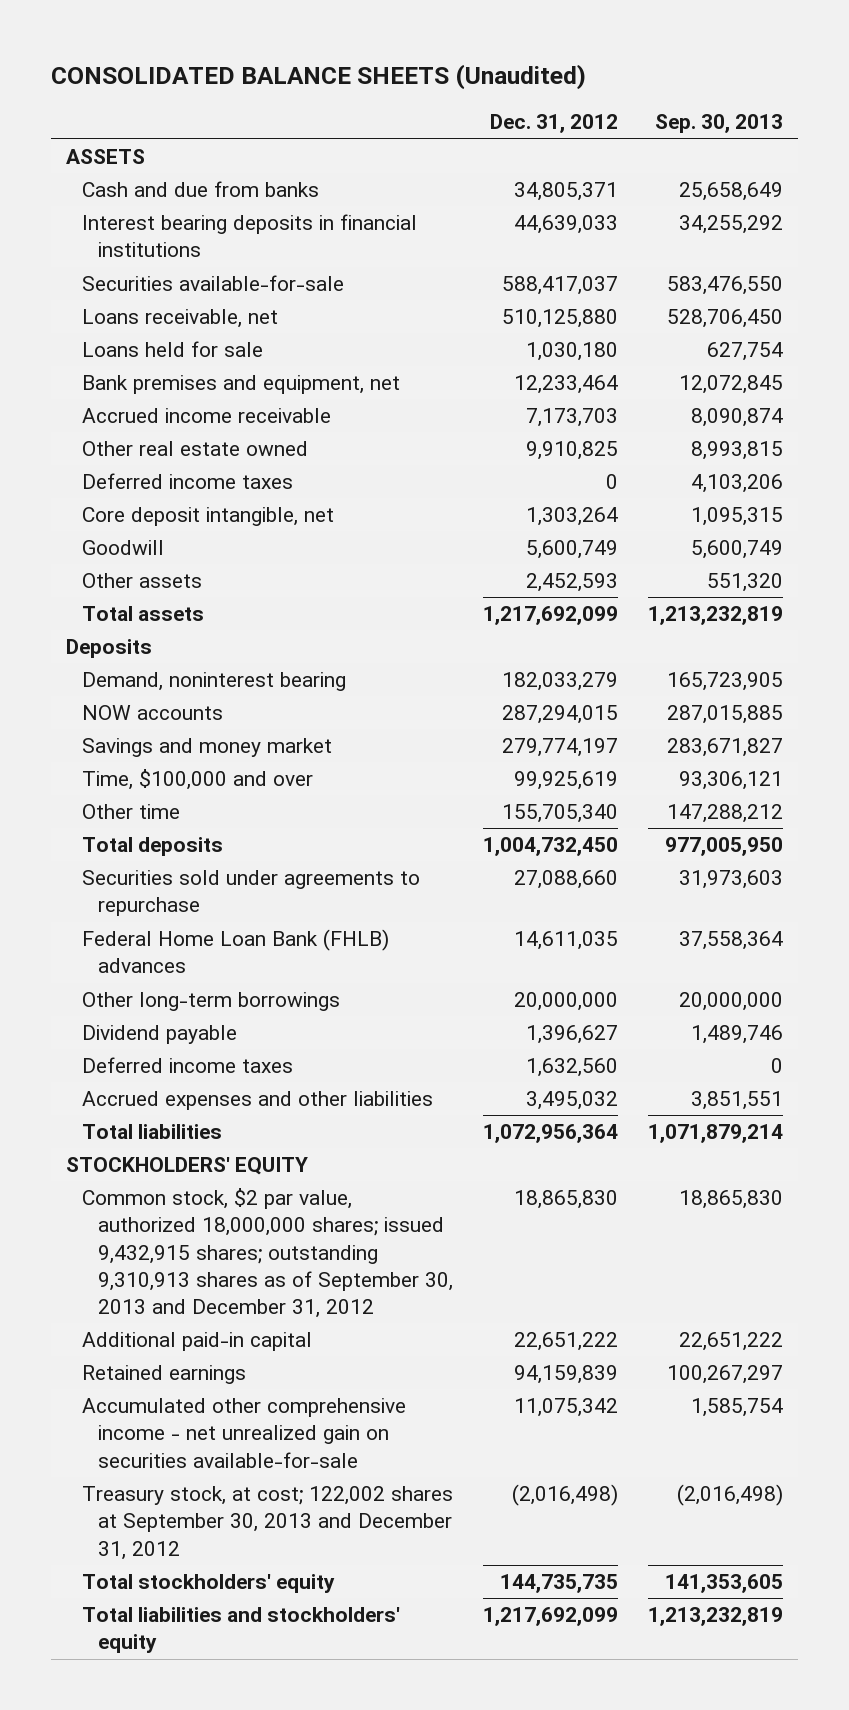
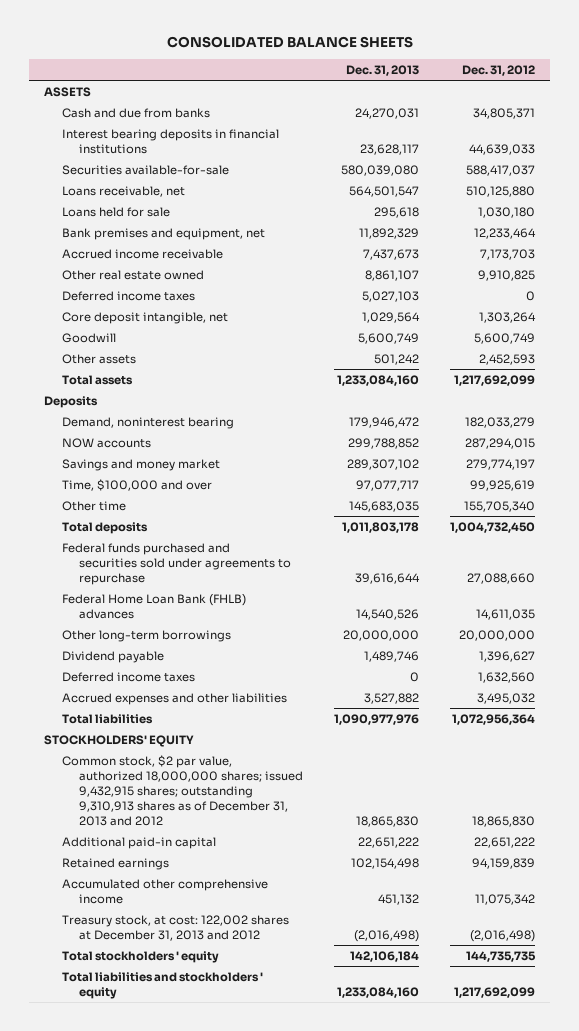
[51,64,587,91] CONSOLIDATED BALANCE SHEETS (Unaudited) -> [166,36,413,49] CONSOLIDATED BALANCE SHEETS
[654,114,783,134] Sep. 30, 2013 -> none
none -> [345,64,419,76] Dec. 31, 2013
[82,870,421,917] Securities sold under agreements to repurchase -> [61,542,292,585] Federal funds purchased and securities sold under agreements to repurchase
[82,1188,453,1318] Common stock, $2 par value, authorized 18,000,000 shares; issued 9,432,915 shares; outstanding 9,310,913 shares as of September 30, 2013 and December 31, 2012 -> [61,754,304,826] Common stock, $2 par value, authorized 18,000,000 shares; issued 9,432,915 shares; outstanding 9,310,913 shares as of December 31, 2013 and 2012
[82,1398,407,1468] Accumulated other comprehensive income - net unrealized gain on securities available-for-sale -> [61,878,268,904] Accumulated other comprehensive income
[82,1486,454,1560] Treasury stock, at cost; 122,002 shares at September 30, 2013 and December 31, 2012 -> [61,914,289,941] Treasury stock, at cost: 122,002 shares at December 31, 2013 and 2012
[82,1574,336,1594] Total stockholders' equity -> [61,950,219,963] Total stockholders ' equity
[82,1607,401,1654] Total liabilities and stockholders' equity -> [61,971,263,999] Total liabilities and stockholders ' equity

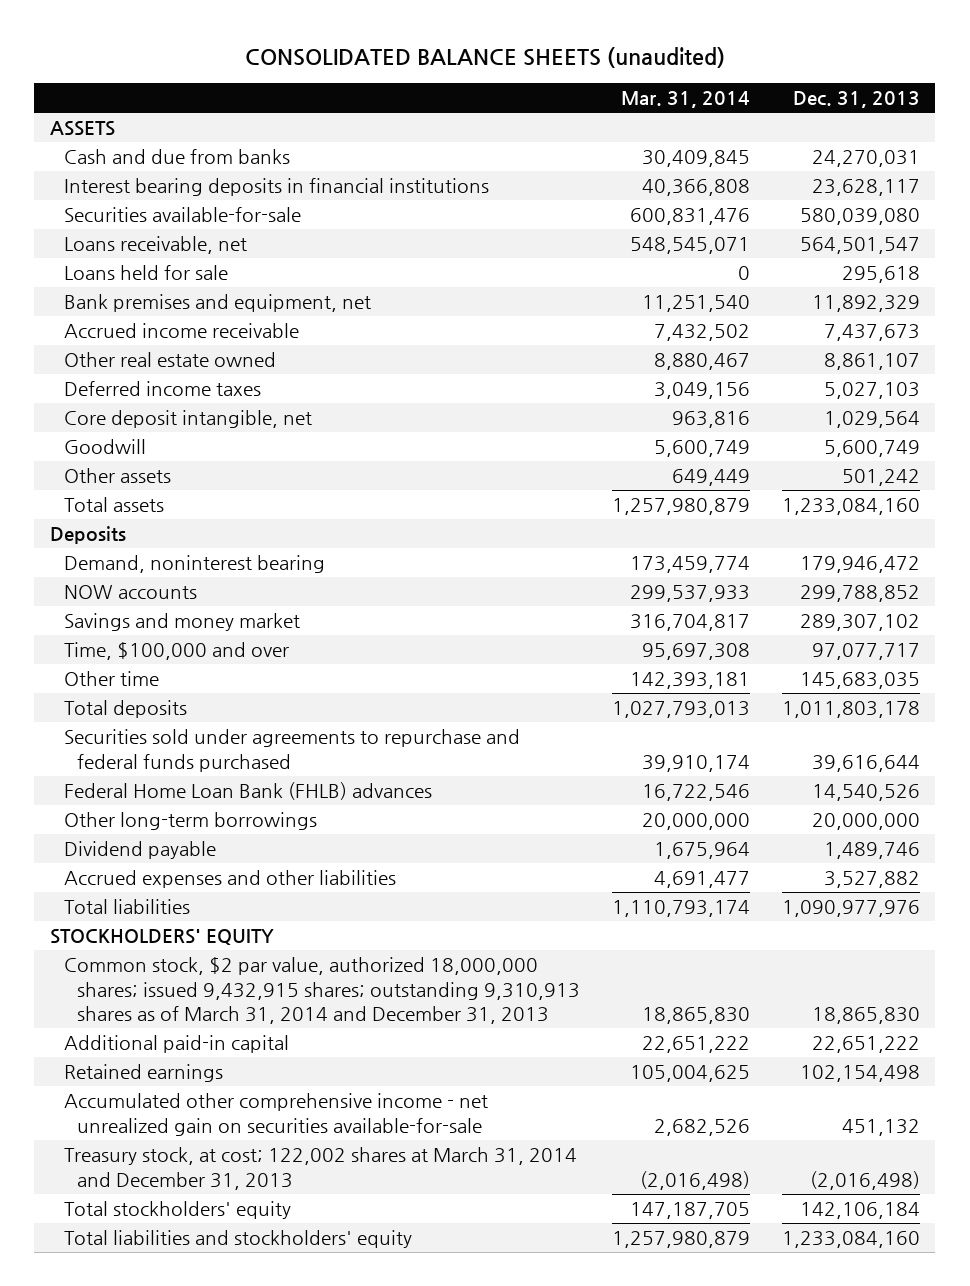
[166,36,413,49] CONSOLIDATED BALANCE SHEETS -> [244,46,725,68] CONSOLIDATED BALANCE SHEETS (unaudited)
[461,64,535,76] Dec. 31, 2012 -> none
none -> [620,91,750,109] Mar. 31, 2014
[61,542,292,585] Federal funds purchased and securities sold under agreements to repurchase -> [63,729,520,772] Securities sold under agreements to repurchase and federal funds purchased
[61,671,195,682] Deferred income taxes -> none
[61,754,304,826] Common stock, $2 par value, authorized 18,000,000 shares; issued 9,432,915 shares; outstanding 9,310,913 shares as of December 31, 2013 and 2012 -> [63,957,581,1024] Common stock, $2 par value, authorized 18,000,000 shares; issued 9,432,915 shares; outstanding 9,310,913 shares as of March 31, 2014 and December 31, 2013
[61,878,268,904] Accumulated other comprehensive income -> [63,1093,488,1136] Accumulated other comprehensive income - net unrealized gain on securities available-for-sale
[61,914,289,941] Treasury stock, at cost: 122,002 shares at December 31, 2013 and 2012 -> [63,1147,577,1190] Treasury stock, at cost; 122,002 shares at March 31, 2014 and December 31, 2013
[61,950,219,963] Total stockholders ' equity -> [63,1201,291,1220] Total stockholders' equity
[61,971,263,999] Total liabilities and stockholders ' equity -> [63,1230,412,1249] Total liabilities and stockholders' equity

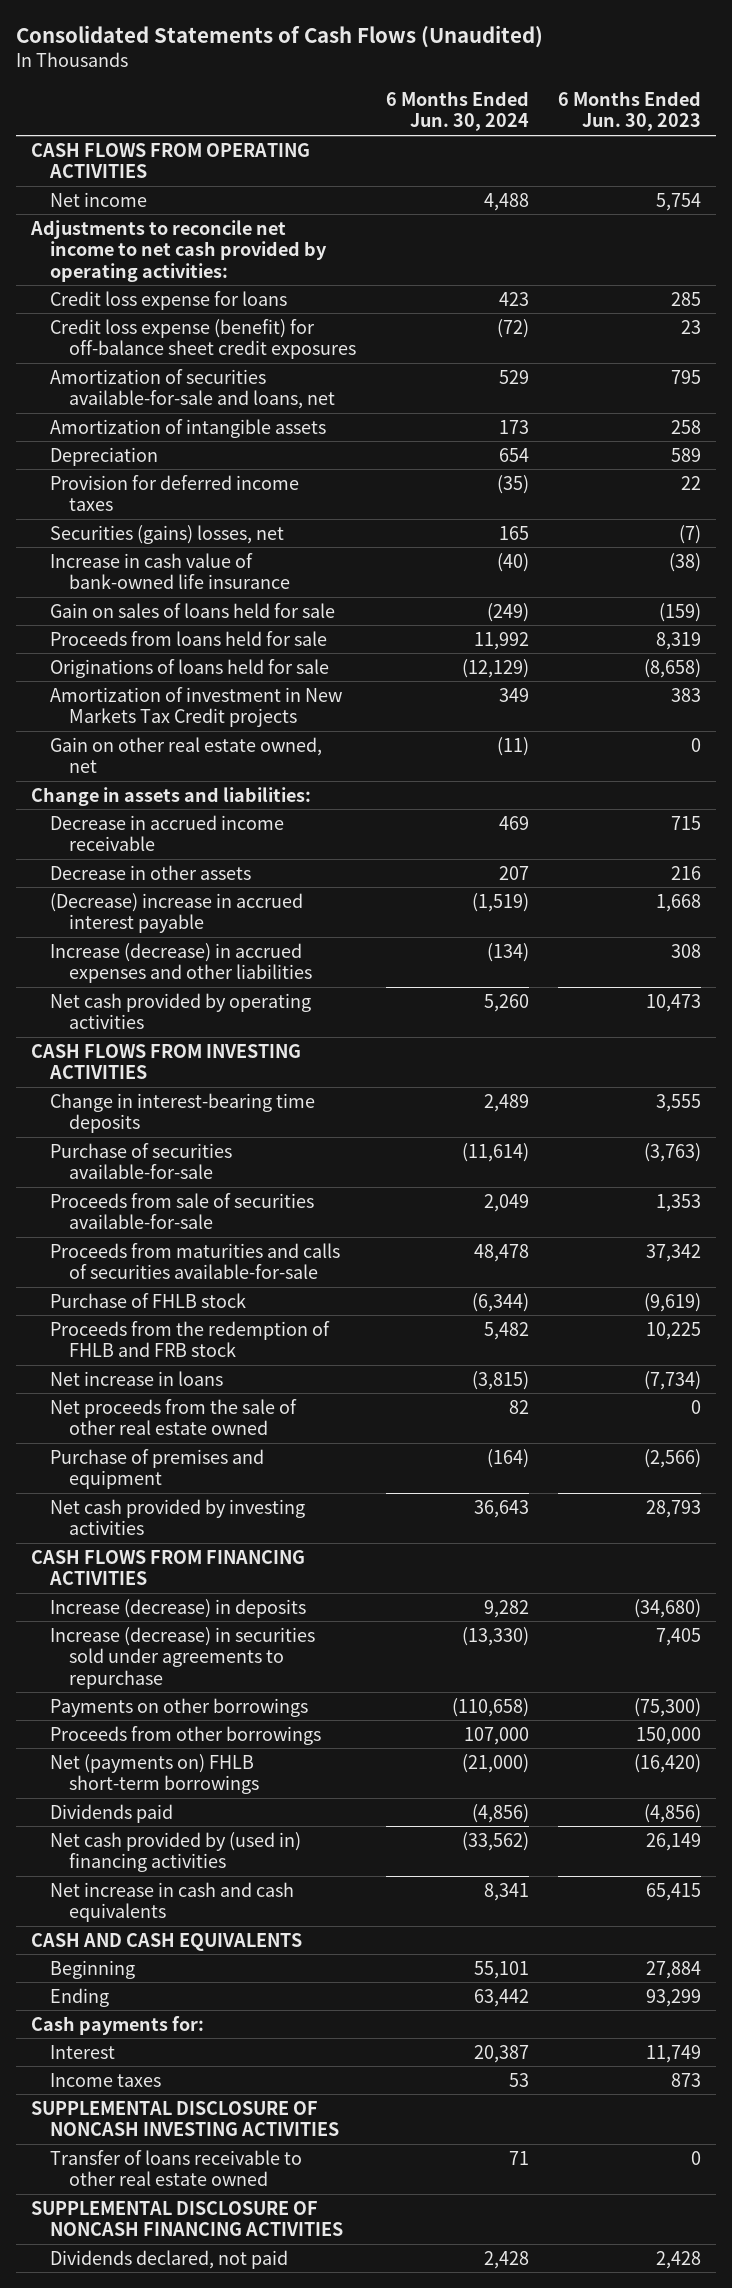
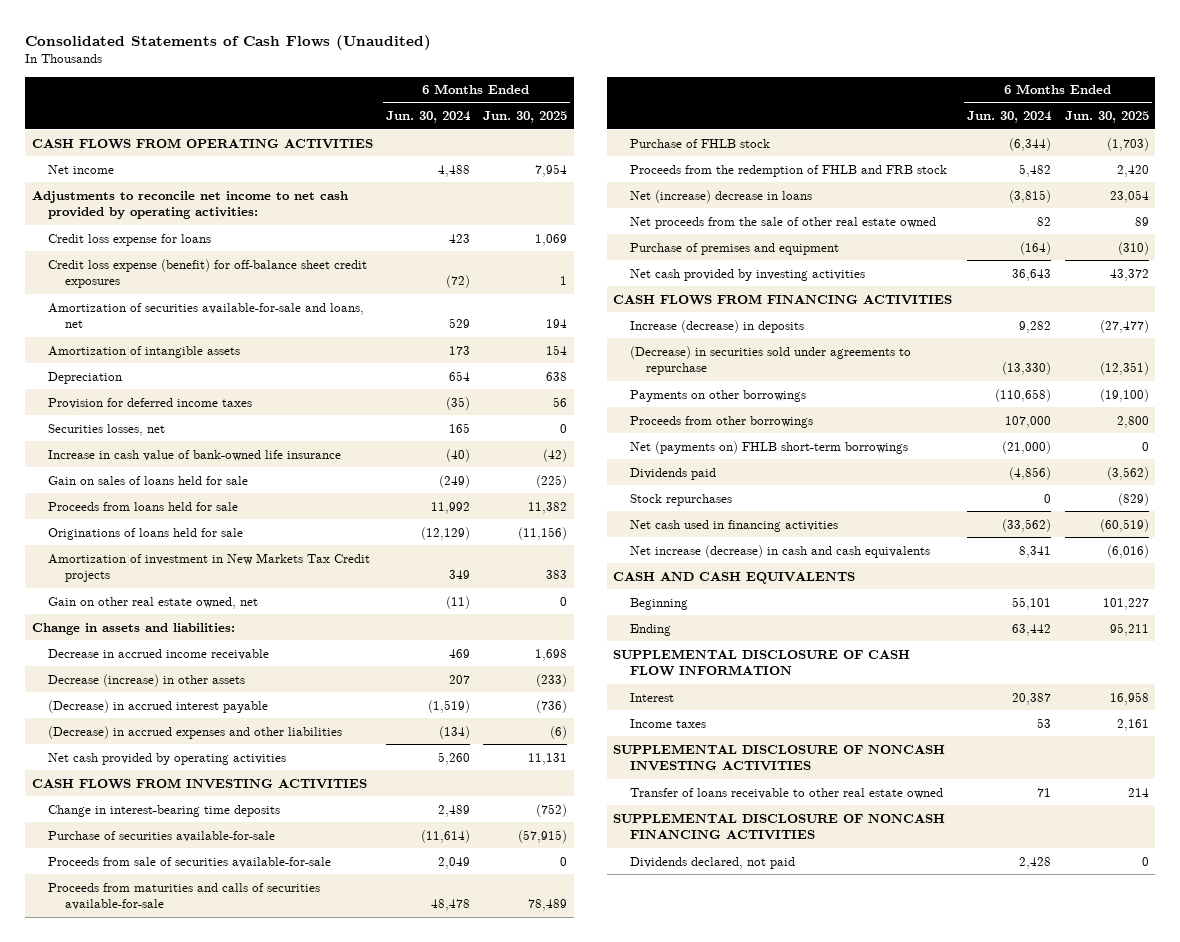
[558,90,702,132] 6 Months Ended Jun. 30, 2023 -> none
none -> [483,111,568,124] Jun. 30, 2025
[49,524,284,544] Securities (gains) losses, net -> [48,423,166,436] Securities losses, net
[49,864,251,880] Decrease in other assets -> [48,673,246,687] Decrease (increase) in other assets
[49,892,303,934] (Decrease) increase in accrued interest payable -> [48,699,269,713] (Decrease) in accrued interest payable
[49,942,313,984] Increase (decrease) in accrued expenses and other liabilities -> [48,725,343,739] (Decrease) in accrued expenses and other liabilities
[49,1370,223,1386] Net increase in loans -> [629,189,812,203] Net (increase) decrease in loans
[49,1626,315,1689] Increase (decrease) in securities sold under agreements to repurchase -> [629,345,911,376] (Decrease) in securities sold under agreements to repurchase
none -> [629,493,732,506] Stock repurchases
[49,1831,301,1873] Net cash provided by (used in) financing activities -> [629,519,838,532] Net cash used in financing activities
[49,1881,294,1923] Net increase in cash and cash equivalents -> [629,544,930,558] Net increase (decrease) in cash and cash equivalents
[30,2015,204,2035] Cash payments for: -> [613,648,911,677] SUPPLEMENTAL DISCLOSURE OF CASH FLOW INFORMATION

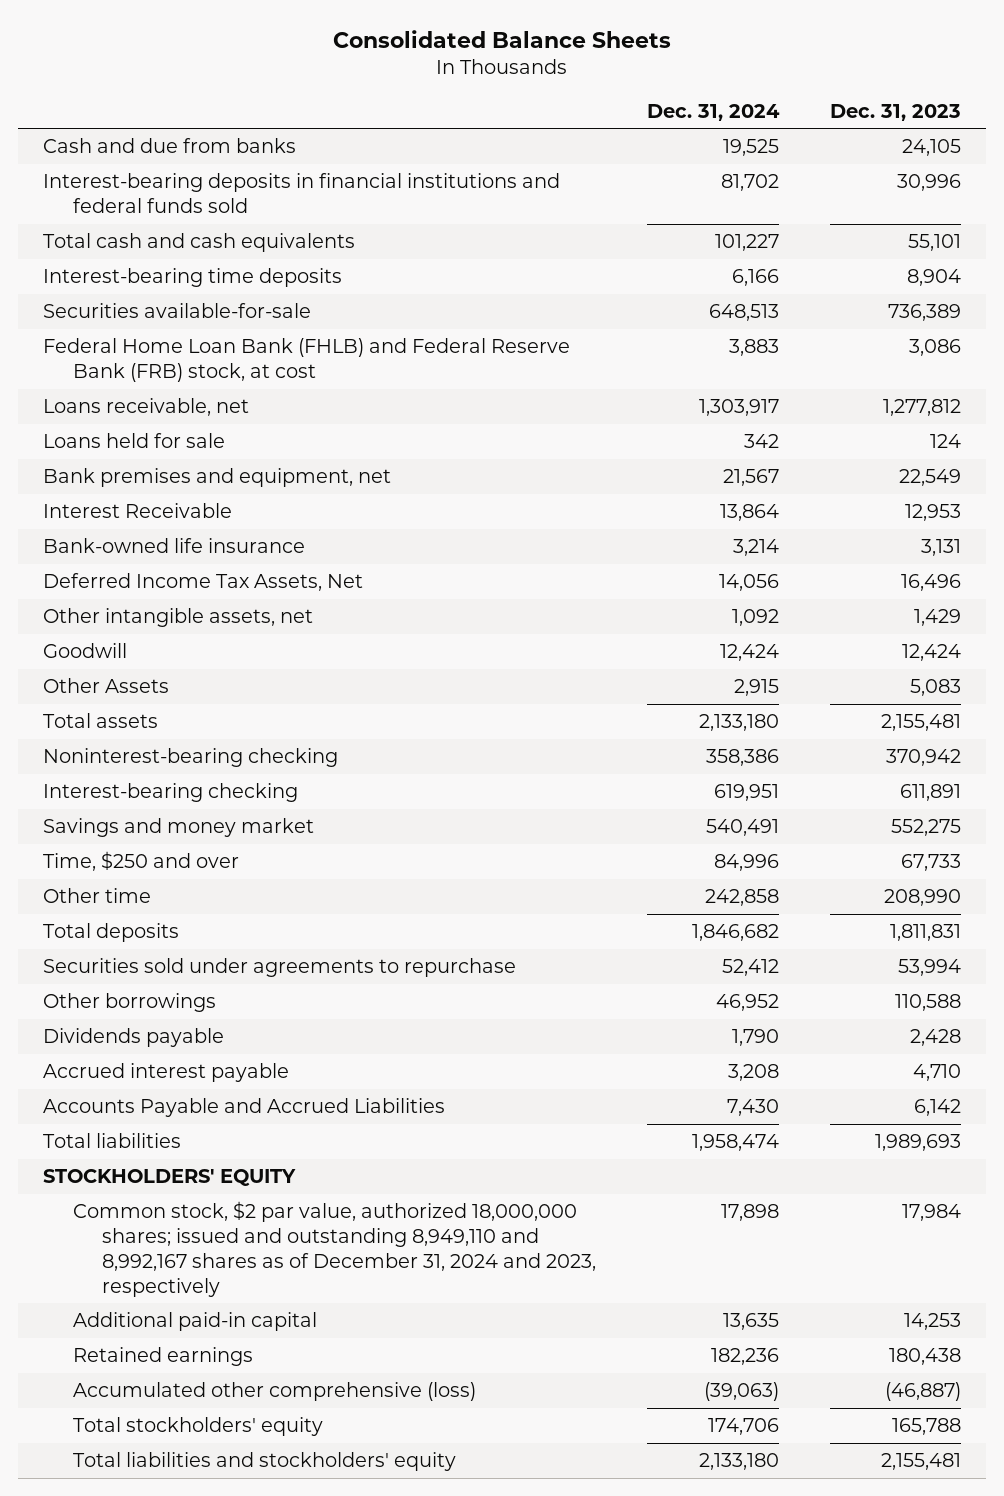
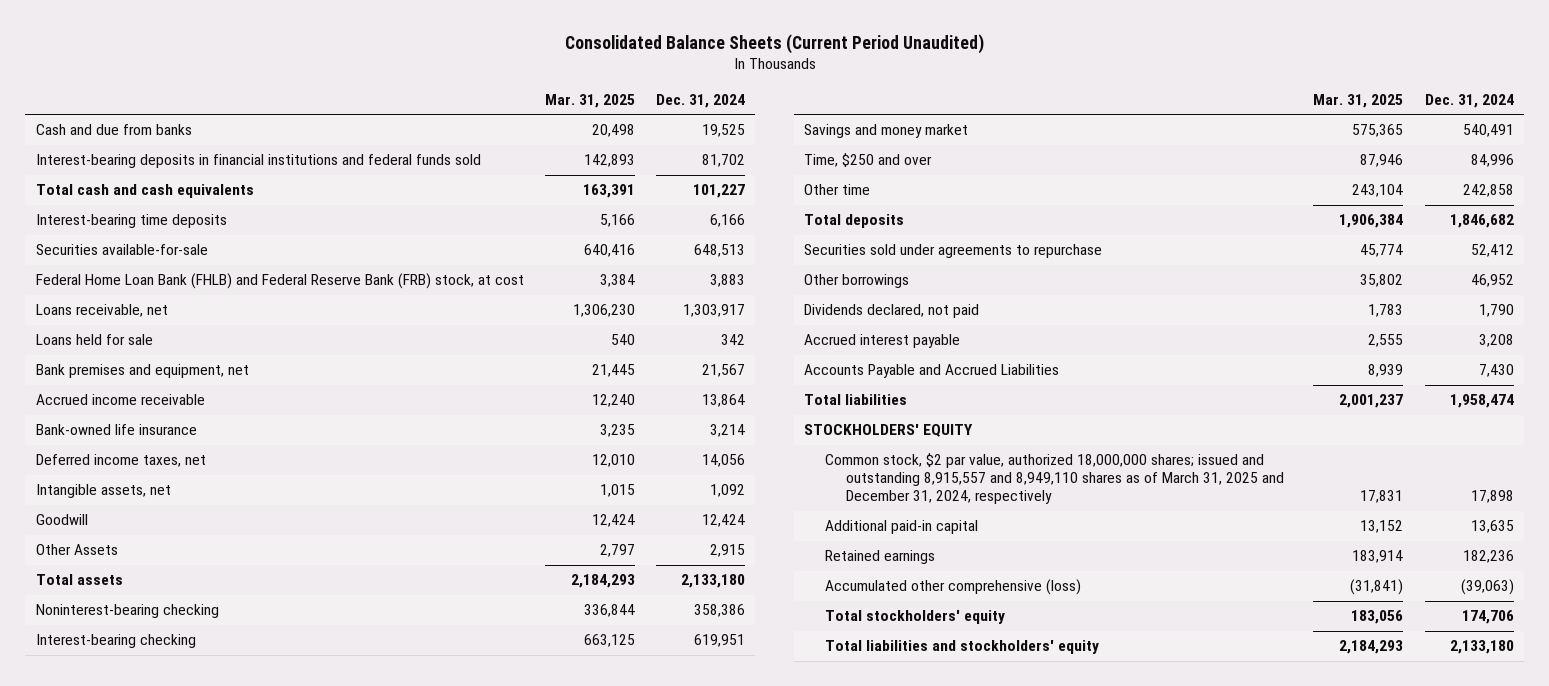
[332,30,671,49] Consolidated Balance Sheets -> [564,33,984,54] Consolidated Balance Sheets (Current Period Unaudited)
[829,103,961,121] Dec. 31, 2023 -> none
none -> [544,93,635,108] Mar. 31, 2025
[43,503,233,519] Interest Receivable -> [35,394,205,406] Accrued income receivable
[43,573,364,592] Deferred Income Tax Assets, Net -> [35,454,206,468] Deferred income taxes, net
[43,608,314,628] Other intangible assets, net -> [35,484,171,499] Intangible assets, net
[43,1028,225,1048] Dividends payable -> [804,304,980,319] Dividends declared, not paid
[72,1201,597,1297] Common stock, $2 par value, authorized 18,000,000 shares; issued and outstanding 8,949,110 and 8,992,167 shares as of December 31, 2024 and 2023, respectively -> [825,453,1285,505] Common stock, $2 par value, authorized 18,000,000 shares; issued and outstanding 8,915,557 and 8,949,110 shares as of March 31, 2025 and December 31, 2024, respectively

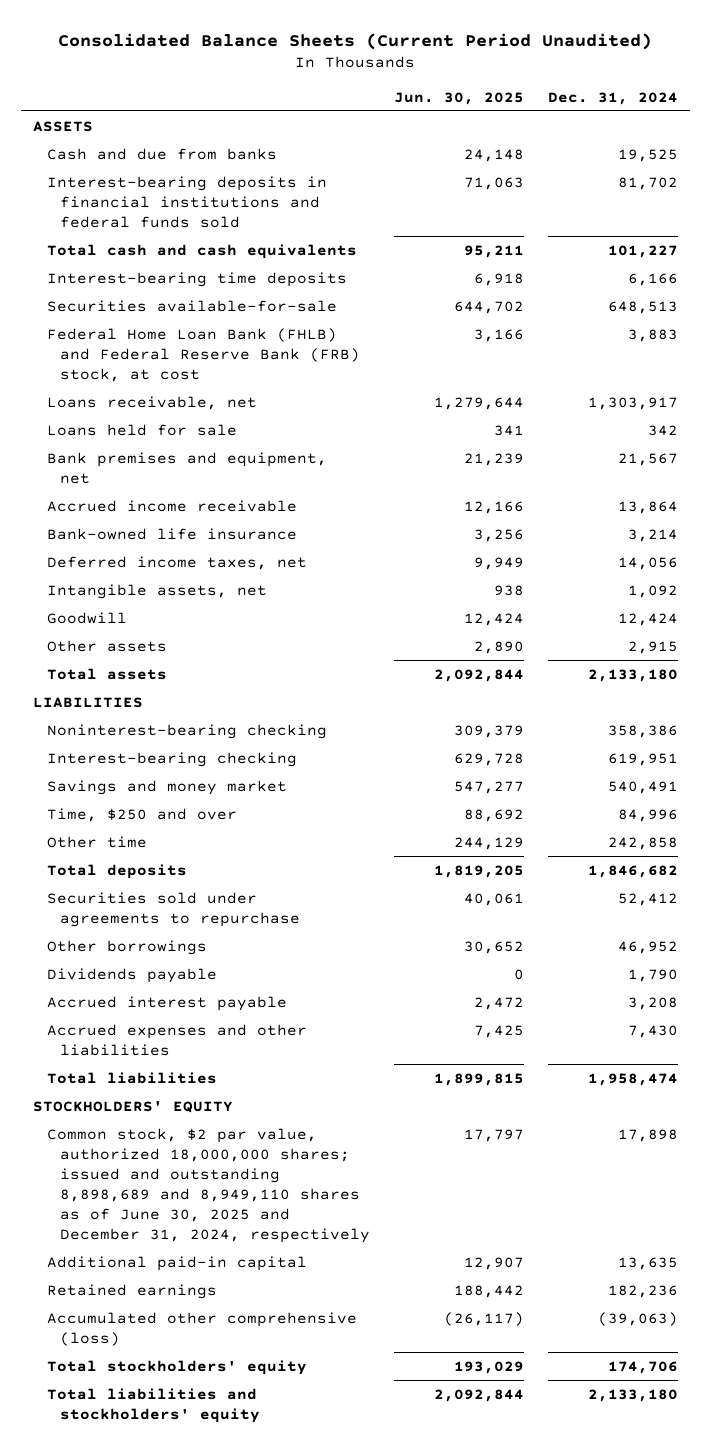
[544,93,635,108] Mar. 31, 2025 -> none
none -> [394,91,525,105] Jun. 30, 2025
none -> [32,120,93,132] ASSETS
[35,544,118,556] Other Assets -> [46,639,167,652] Other assets
none -> [32,696,143,708] LIABILITIES
[804,304,980,319] Dividends declared, not paid -> [46,967,217,983] Dividends payable
[804,364,1060,379] Accounts Payable and Accrued Liabilities -> [46,1023,307,1056] Accrued expenses and other liabilities
[825,453,1285,505] Common stock, $2 par value, authorized 18,000,000 shares; issued and outstanding 8,915,557 and 8,949,110 shares as of March 31, 2025 and December 31, 2024, respectively -> [46,1127,371,1244] Common stock, $2 par value, authorized 18,000,000 shares; issued and outstanding 8,898,689 and 8,949,110 shares as of June 30, 2025 and December 31, 2024, respectively

